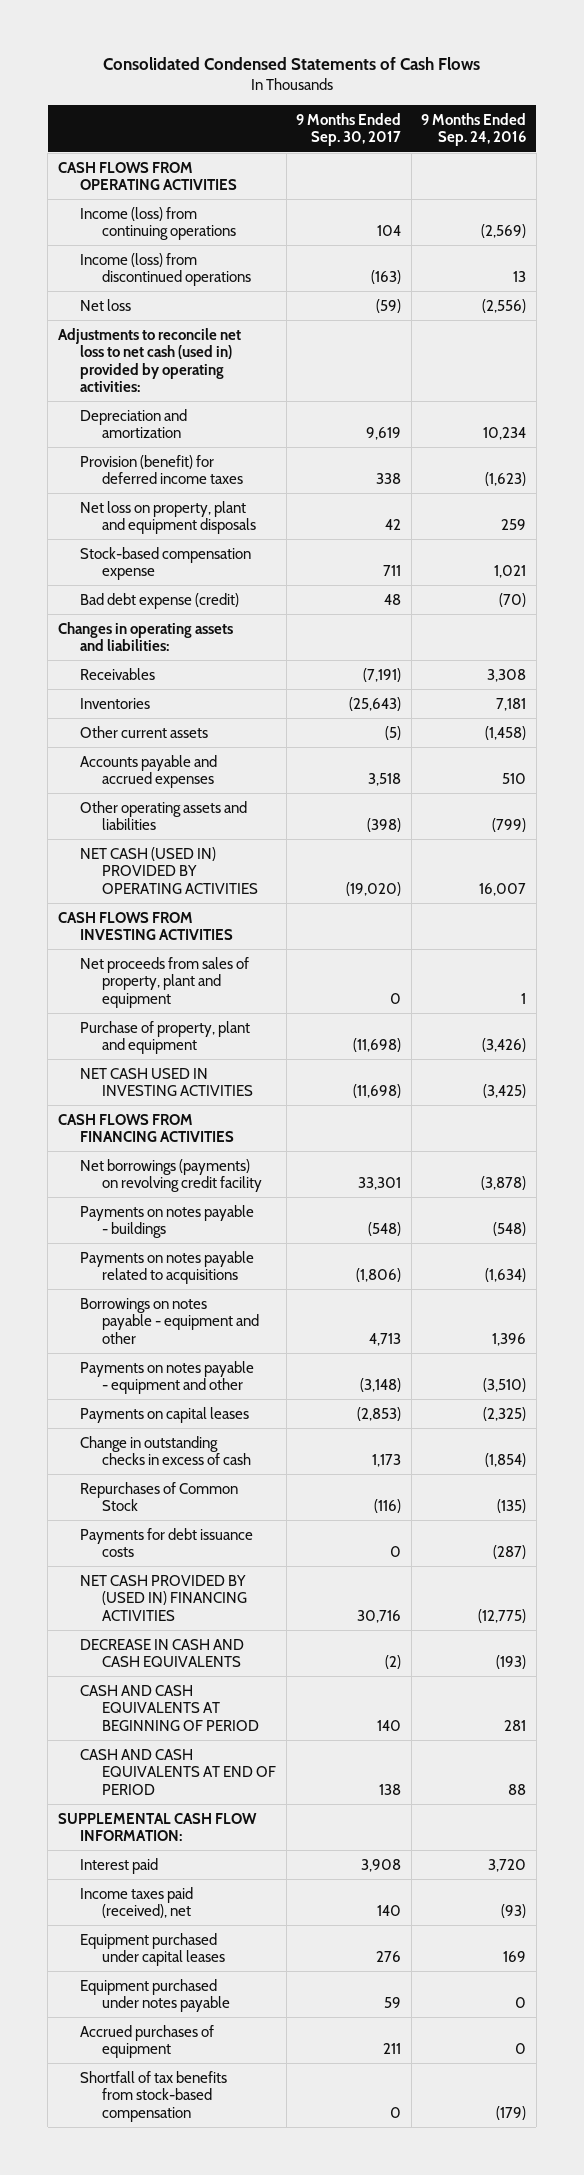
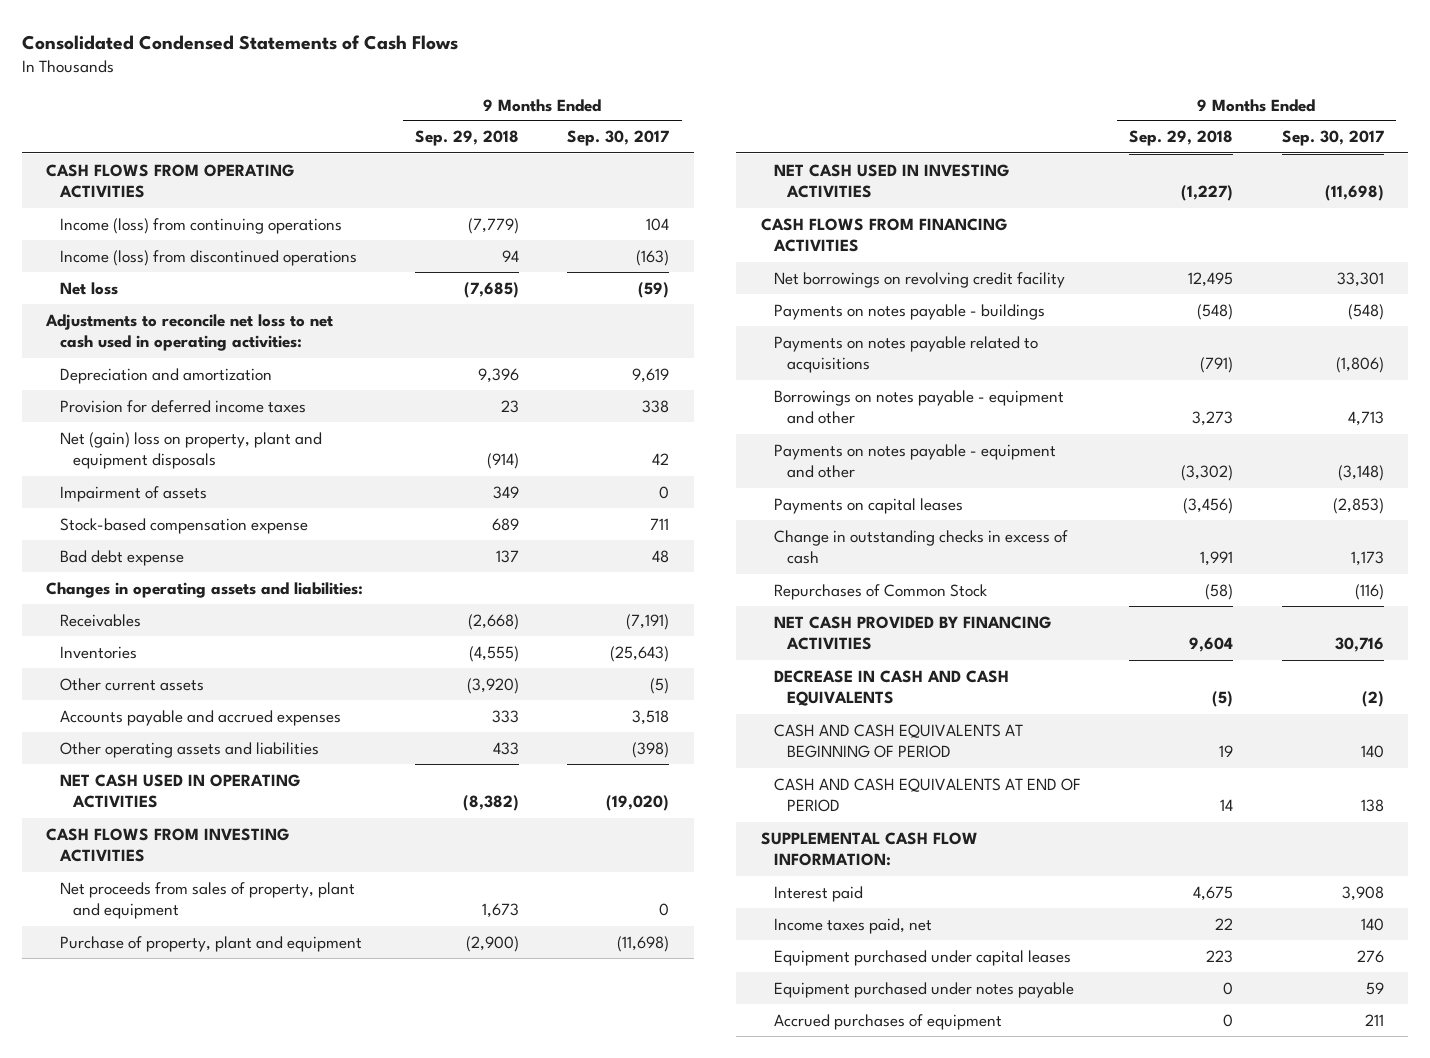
[421,112,527,147] 9 Months Ended Sep. 24, 2016 -> none
none -> [414,130,519,147] Sep. 29, 2018
[57,327,241,392] Adjustments to reconcile net loss to net cash (used in) provided by operating activities: -> [45,313,334,352] Adjustments to reconcile net loss to net cash used in operating activities:
[79,454,244,485] Provision (benefit) for deferred income taxes -> [59,399,306,413] Provision for deferred income taxes
[79,500,257,535] Net loss on property, plant and equipment disposals -> [59,431,322,470] Net (gain) loss on property, plant and equipment disposals
none -> [59,485,207,502] Impairment of assets
[79,592,239,609] Bad debt expense (credit) -> [59,549,184,566] Bad debt expense
[79,846,259,894] NET CASH (USED IN) PROVIDED BY OPERATING ACTIVITIES -> [59,773,300,809] NET CASH USED IN OPERATING ACTIVITIES
[79,1158,263,1193] Net borrowings (payments) on revolving credit facility -> [773,271,1065,288] Net borrowings on revolving credit facility
[79,1527,253,1558] Payments for debt issuance costs -> none
[79,1574,248,1621] NET CASH PROVIDED BY (USED IN) FINANCING ACTIVITIES -> [773,615,1051,651] NET CASH PROVIDED BY FINANCING ACTIVITIES
[79,1886,193,1919] Income taxes paid (received), net -> [773,917,932,934] Income taxes paid, net
[79,2070,227,2122] Shortfall of tax benefits from stock-based compensation -> none

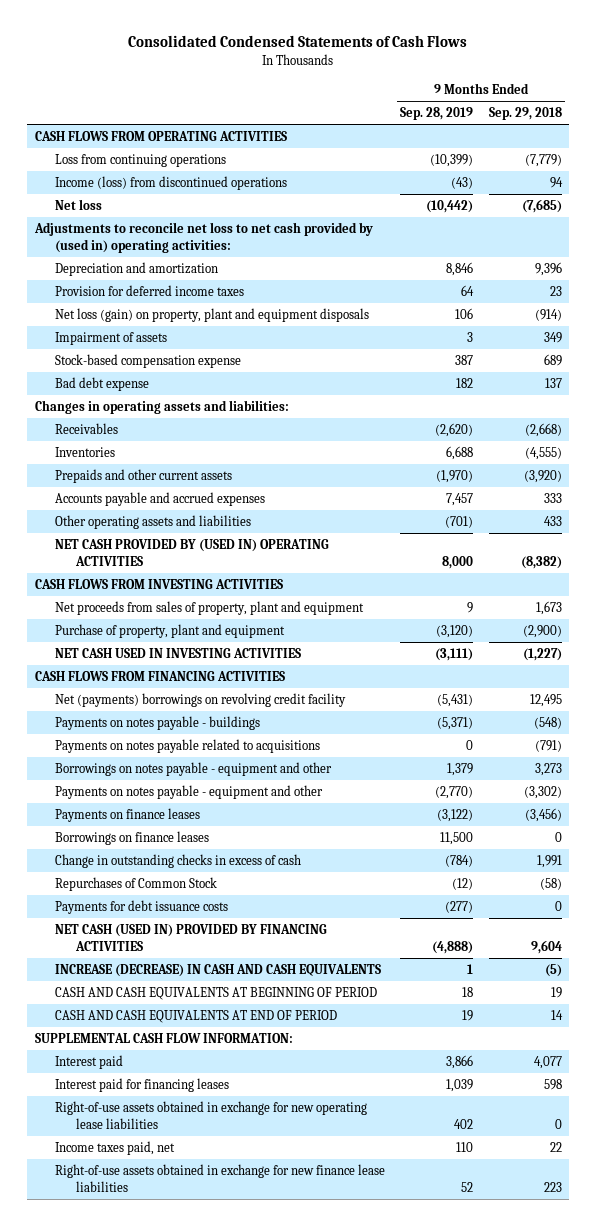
[567,130,670,147] Sep. 30, 2017 -> none
none -> [400,107,474,121] Sep. 28, 2019
[59,217,342,234] Income (loss) from continuing operations -> [55,153,227,167] Loss from continuing operations
[45,313,334,352] Adjustments to reconcile net loss to net cash used in operating activities: -> [33,221,373,253] Adjustments to reconcile net loss to net cash provided by (used in) operating activities:
[59,431,322,470] Net (gain) loss on property, plant and equipment disposals -> [55,307,370,322] Net loss (gain) on property, plant and equipment disposals
[59,677,204,691] Other current assets -> [55,468,233,483] Prepaids and other current assets
[59,773,300,809] NET CASH USED IN OPERATING ACTIVITIES -> [55,538,330,566] NET CASH PROVIDED BY (USED IN) OPERATING ACTIVITIES
[773,271,1065,288] Net borrowings on revolving credit facility -> [55,692,347,707] Net (payments) borrowings on revolving credit facility
[773,497,963,514] Payments on capital leases -> [55,807,201,822] Payments on finance leases
none -> [55,830,210,845] Borrowings on finance leases
none -> [55,899,229,914] Payments for debt issuance costs
[773,615,1051,651] NET CASH PROVIDED BY FINANCING ACTIVITIES -> [55,923,328,951] NET CASH (USED IN) PROVIDED BY FINANCING ACTIVITIES
[773,669,1009,707] DECREASE IN CASH AND CASH EQUIVALENTS -> [55,963,382,977] INCREASE (DECREASE) IN CASH AND CASH EQUIVALENTS
[1193,885,1234,901] 4,675 -> [533,1055,562,1069] 4,077
none -> [55,1077,230,1092] Interest paid for financing leases
none -> [55,1100,368,1129] Right-of-use assets obtained in exchange for new operating lease liabilities
[773,981,1074,998] Equipment purchased under notes payable -> none
[773,1013,1002,1030] Accrued purchases of equipment -> none
[773,949,1071,966] Equipment purchased under capital leases -> [55,1163,386,1192] Right-of-use assets obtained in exchange for new finance lease liabilities

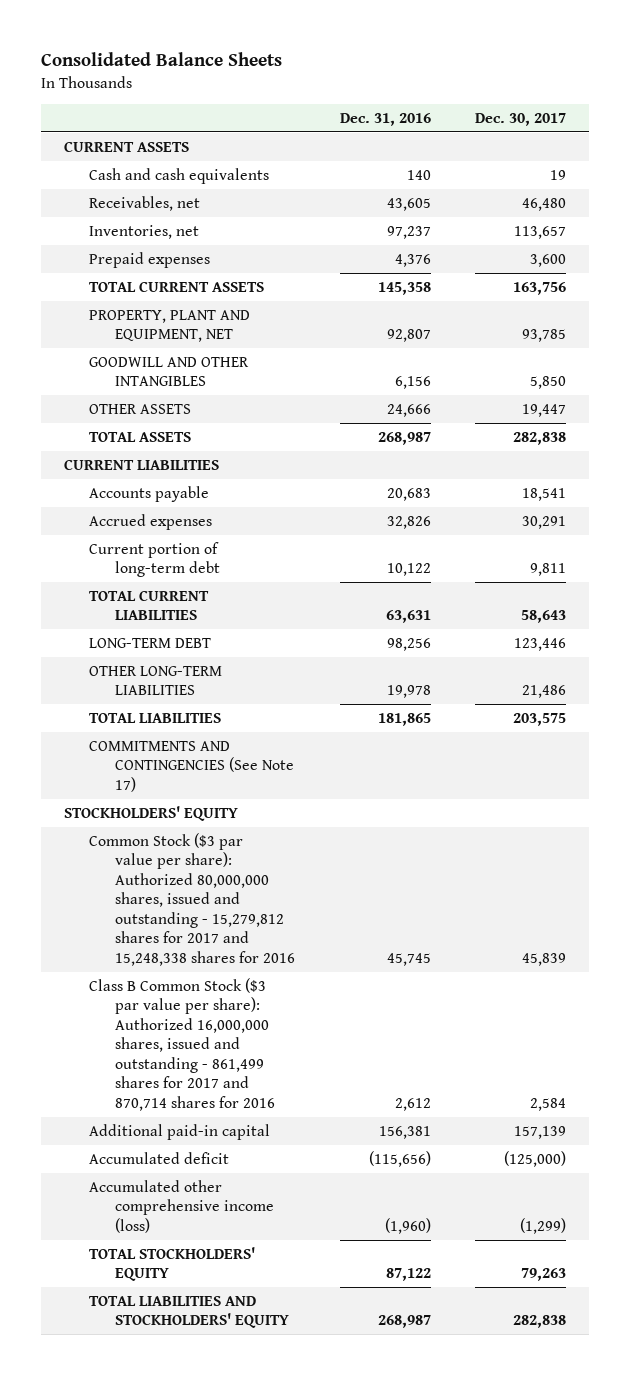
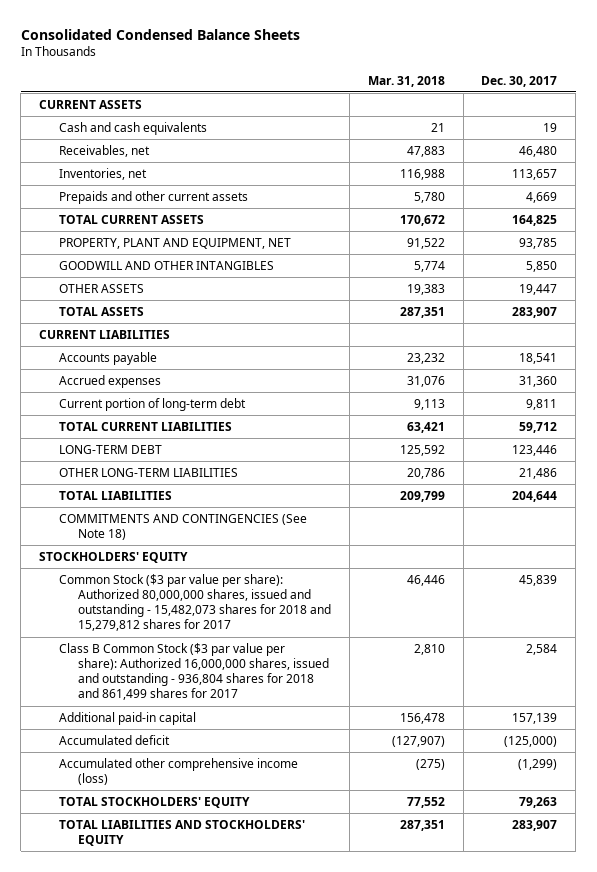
[41,52,283,67] Consolidated Balance Sheets -> [20,28,300,40] Consolidated Condensed Balance Sheets
[339,112,431,126] Dec. 31, 2016 -> none
none -> [367,75,445,87] Mar. 31, 2018
[89,251,211,268] Prepaid expenses -> none
none -> [58,191,248,205] Prepaids and other current assets
[513,281,567,295] 163,756 -> [512,215,558,227] 164,825
[513,431,567,445] 282,838 -> [512,307,558,319] 283,907
[522,515,567,529] 30,291 -> [519,376,558,388] 31,360
[521,610,567,624] 58,643 -> [519,422,558,434] 59,712
[513,712,567,726] 203,575 -> [512,491,558,503] 204,644
[89,740,294,792] COMMITMENTS AND CONTINGENCIES (See Note 17) -> [58,514,307,541] COMMITMENTS AND CONTINGENCIES (See Note 18)
[89,832,295,966] Common Stock ($3 par value per share): Authorized 80,000,000 shares, issued and outstanding - 15,279,812 shares for 2017 and 15,248,338 shares for 2016 -> [58,574,332,632] Common Stock ($3 par value per share): Authorized 80,000,000 shares, issued and outstanding - 15,482,073 shares for 2018 and 15,279,812 shares for 2017
[89,977,275,1111] Class B Common Stock ($3 par value per share): Authorized 16,000,000 shares, issued and outstanding - 861,499 shares for 2017 and 870,714 shares for 2016 -> [58,643,330,701] Class B Common Stock ($3 par value per share): Authorized 16,000,000 shares, issued and outstanding - 936,804 shares for 2018 and 861,499 shares for 2017
[513,1315,567,1329] 282,838 -> [512,820,558,832] 283,907

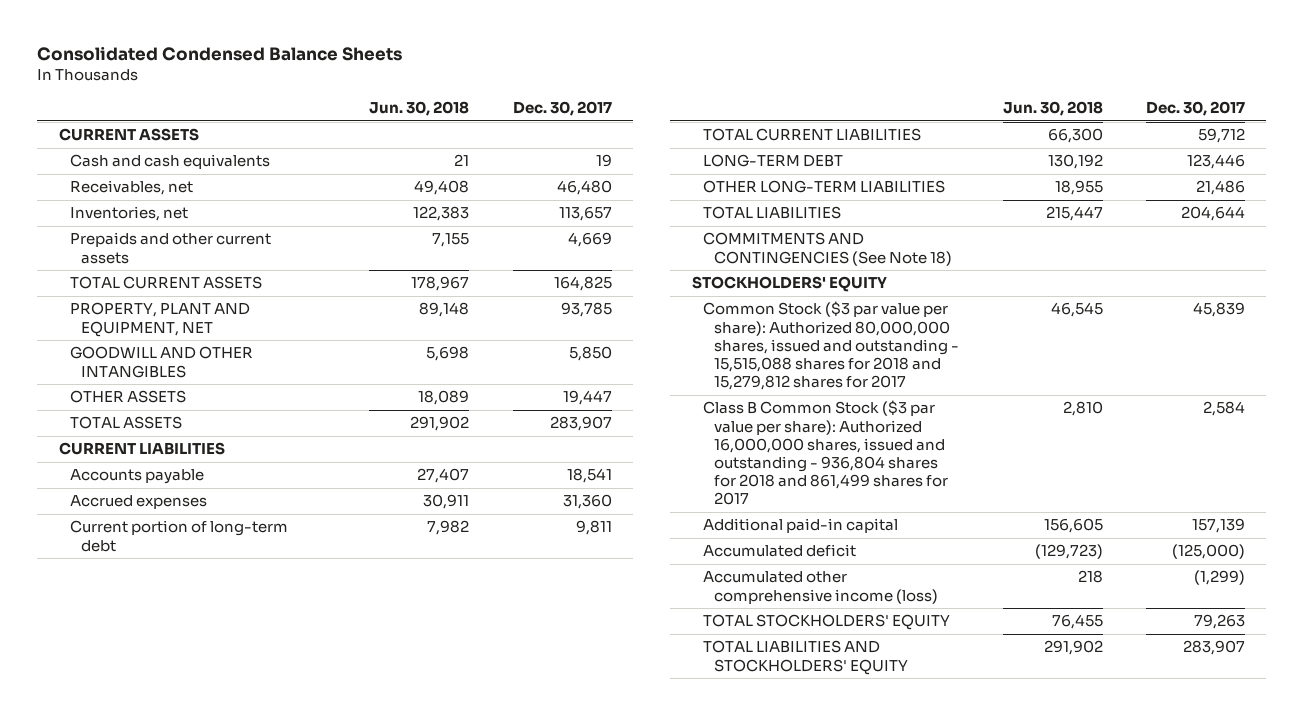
[367,75,445,87] Mar. 31, 2018 -> none
none -> [369,101,470,117] Jun. 30, 2018
[58,574,332,632] Common Stock ($3 par value per share): Authorized 80,000,000 shares, issued and outstanding - 15,482,073 shares for 2018 and 15,279,812 shares for 2017 -> [703,301,960,391] Common Stock ($3 par value per share): Authorized 80,000,000 shares, issued and outstanding - 15,515,088 shares for 2018 and 15,279,812 shares for 2017

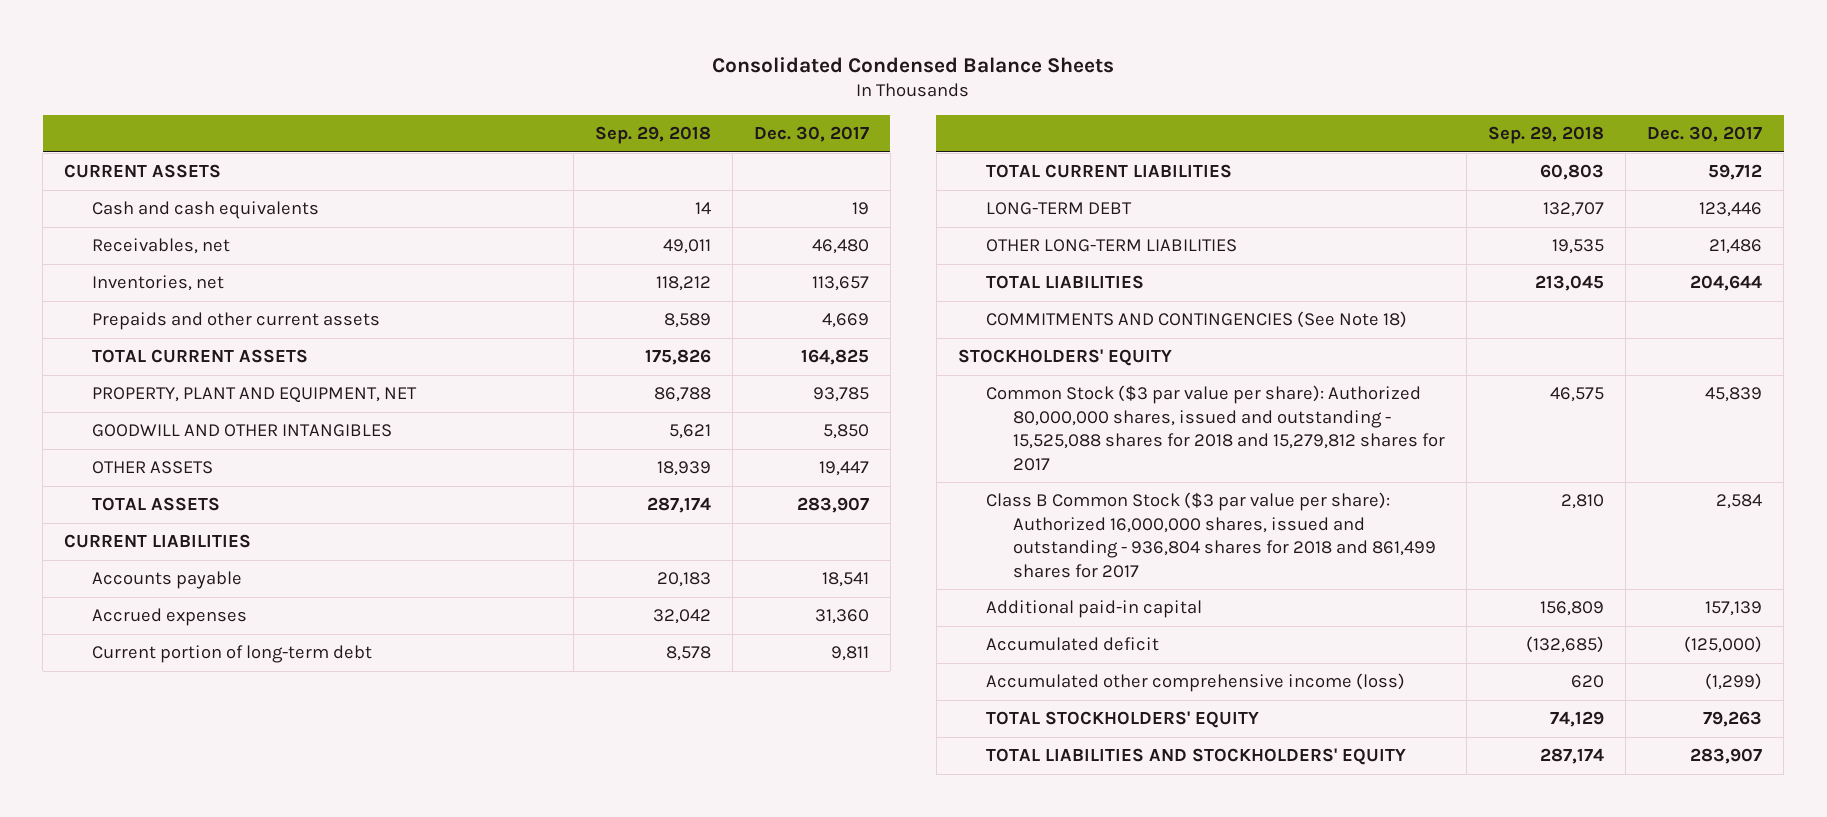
[369,101,470,117] Jun. 30, 2018 -> none
none -> [594,126,711,145] Sep. 29, 2018
[703,301,960,391] Common Stock ($3 par value per share): Authorized 80,000,000 shares, issued and outstanding - 15,515,088 shares for 2018 and 15,279,812 shares for 2017 -> [985,385,1446,471] Common Stock ($3 par value per share): Authorized 80,000,000 shares, issued and outstanding - 15,525,088 shares for 2018 and 15,279,812 shares for 2017

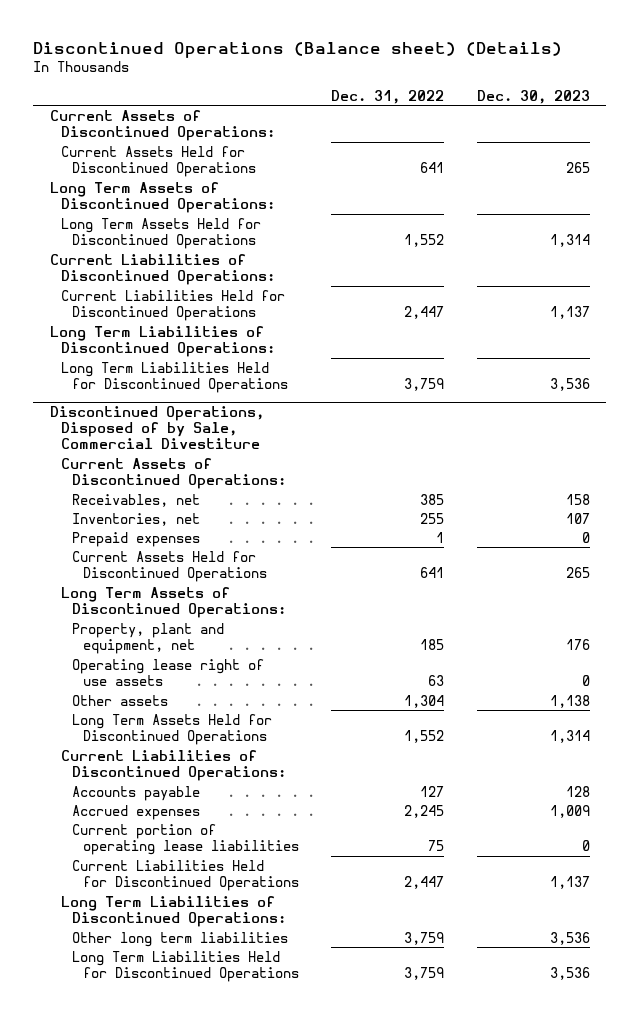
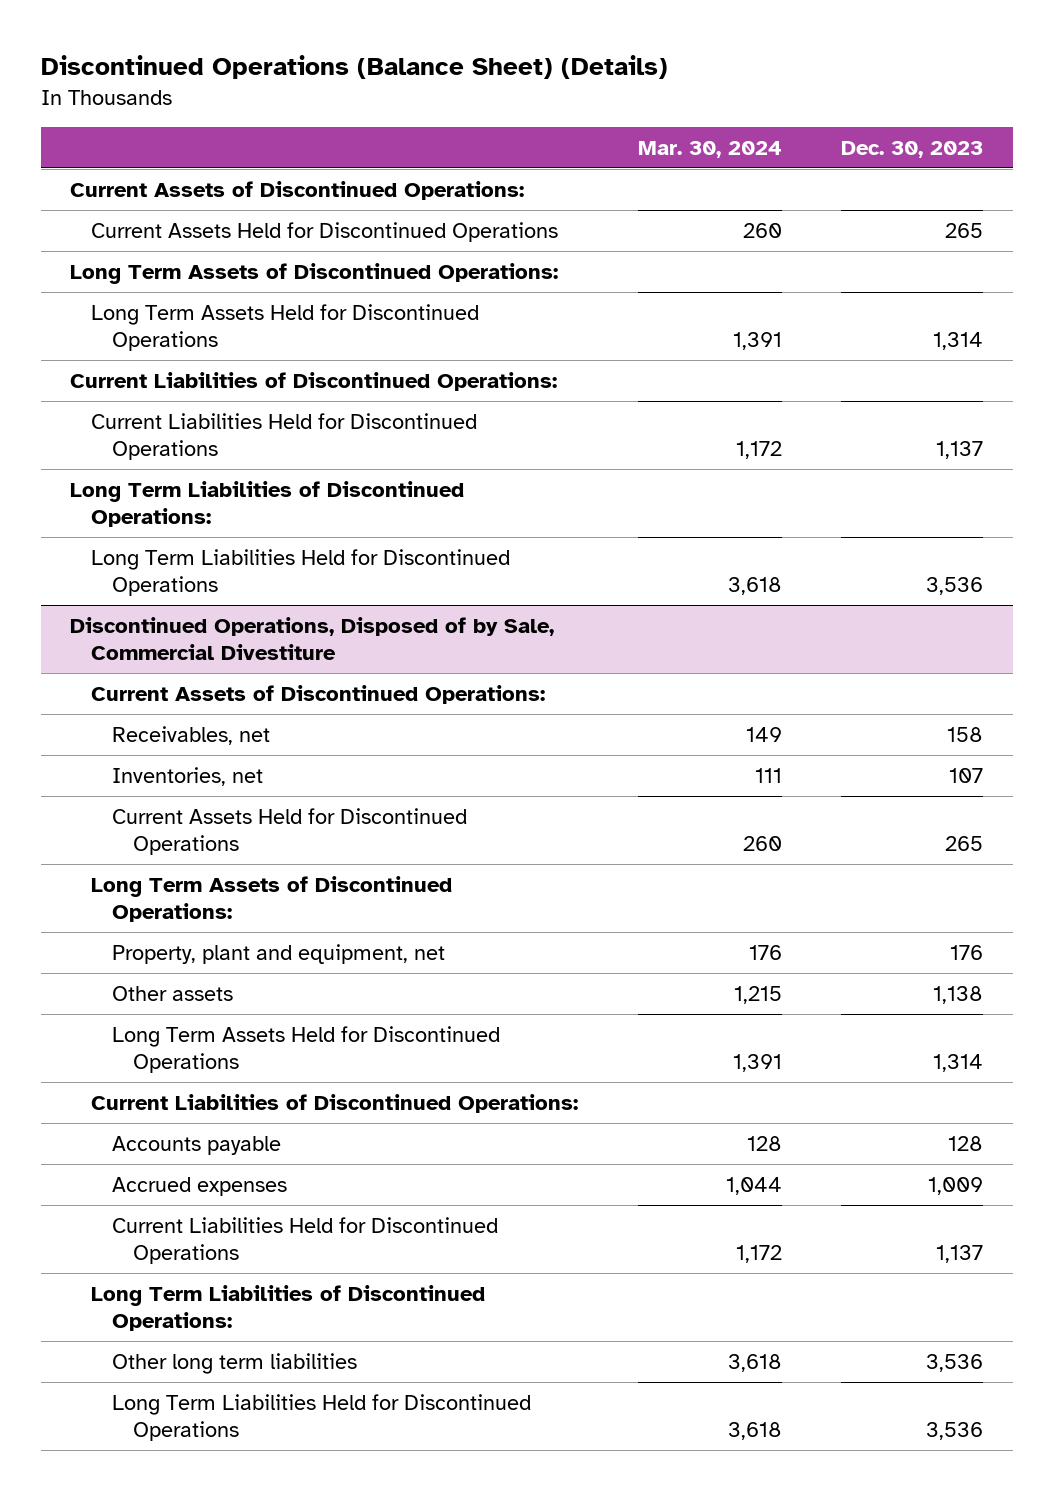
[33,42,563,59] Discontinued Operations (Balance sheet) (Details) -> [40,54,668,79] Discontinued Operations (Balance Sheet) (Details)
[331,89,445,104] Dec. 31, 2022 -> none
none -> [637,140,782,158] Mar. 30, 2024
[71,531,200,547] Prepaid expenses -> none
[71,658,264,686] Operating lease right of use assets -> none
[71,823,299,855] Current portion of operating lease liabilities -> none

